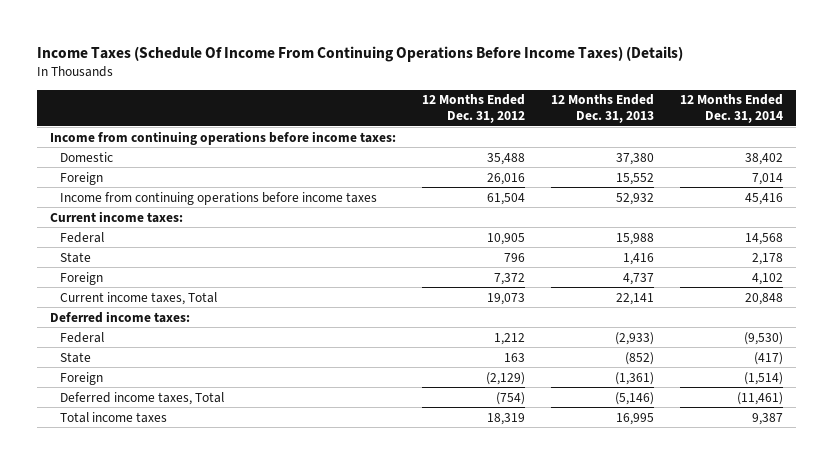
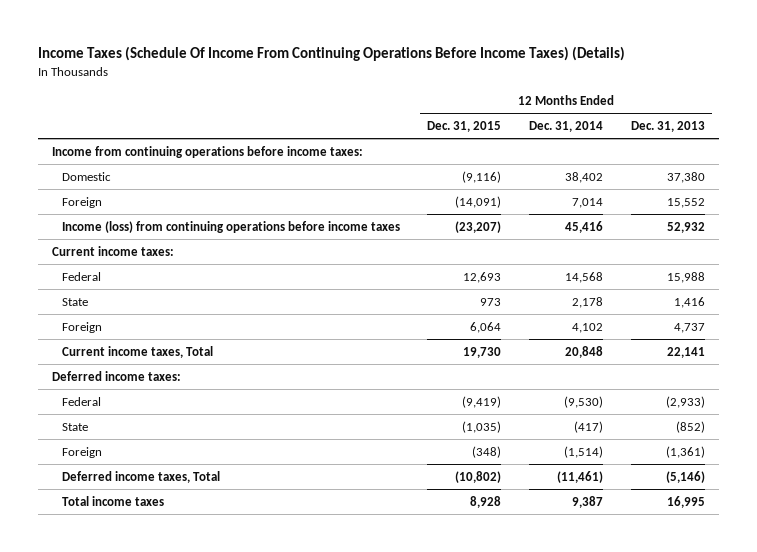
[421,94,525,124] 12 Months Ended Dec. 31, 2012 -> none
none -> [427,120,502,132] Dec. 31, 2015
[59,191,377,205] Income from continuing operations before income taxes -> [61,220,400,233] Income (loss) from continuing operations before income taxes

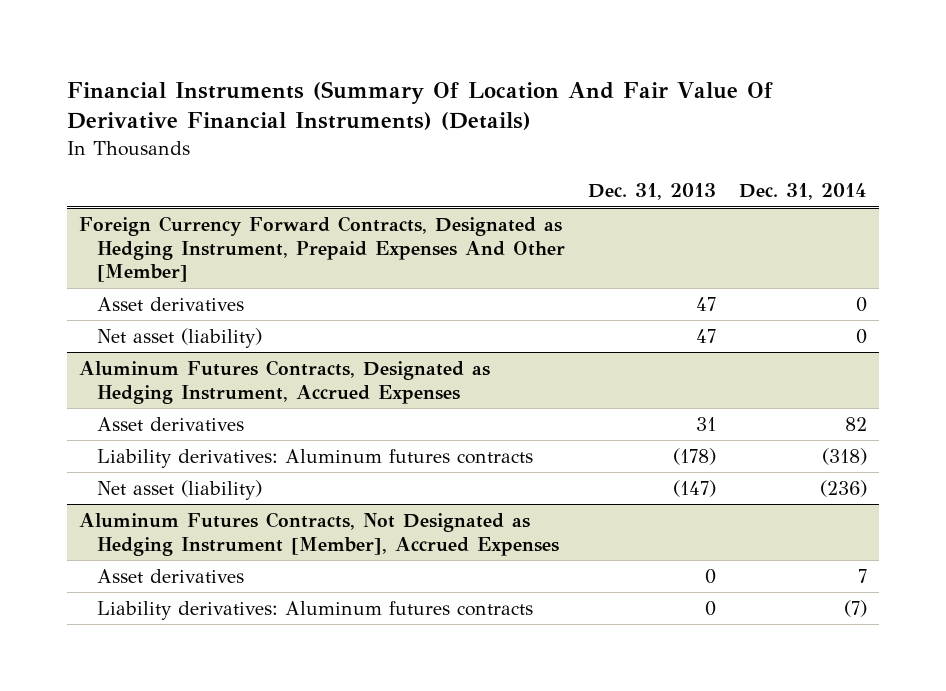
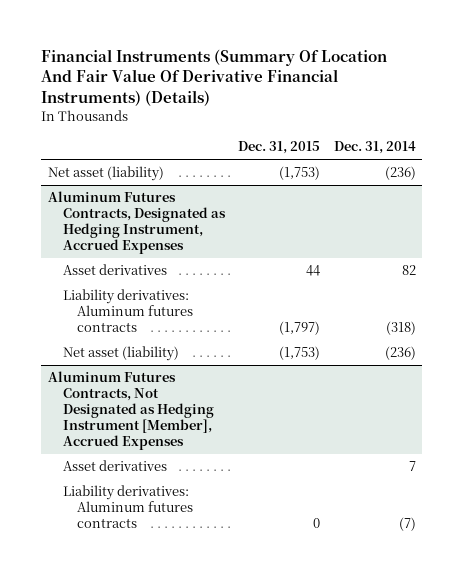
[588,183,717,201] Dec. 31, 2013 -> none
none -> [238,141,321,155] Dec. 31, 2015
[79,215,565,283] Foreign Currency Forward Contracts, Designated as Hedging Instrument, Prepaid Expenses And Other [Member] -> none
[96,296,244,311] Asset derivatives -> none
[856,328,868,344] 0 -> [384,166,416,181] (236)

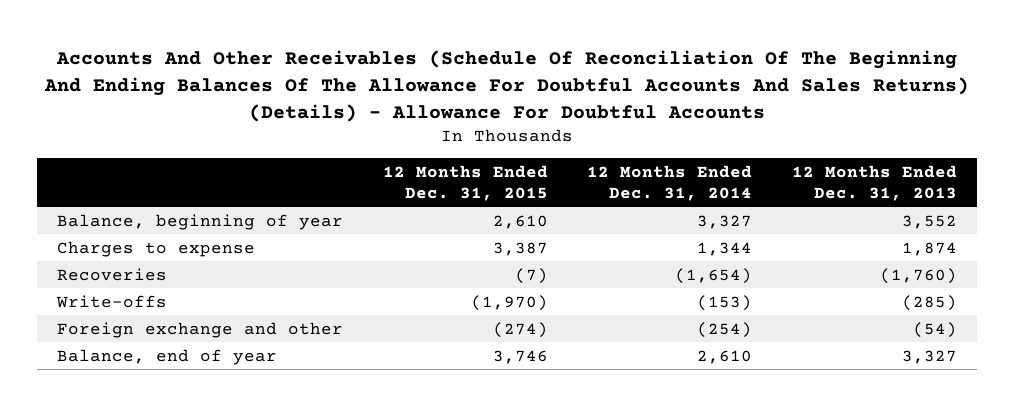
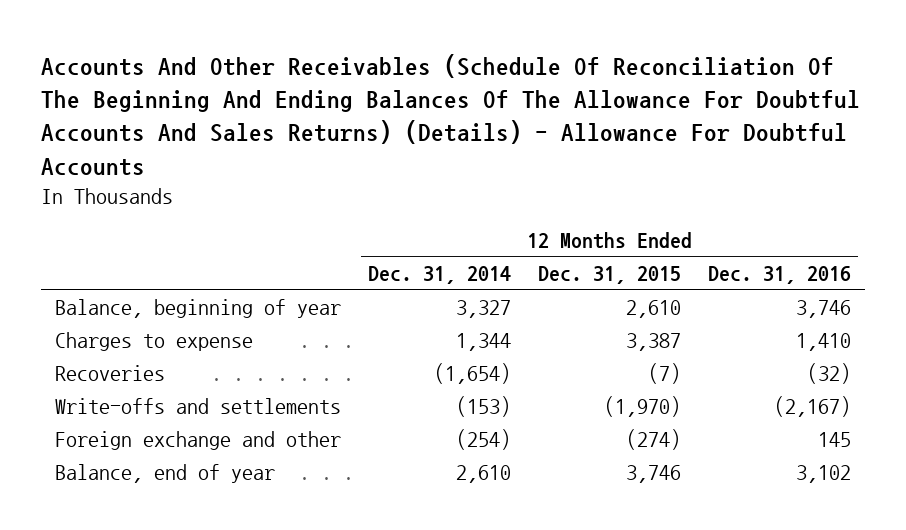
[791,164,957,201] 12 Months Ended Dec. 31, 2013 -> none
none -> [708,266,852,285] Dec. 31, 2016
[56,294,168,308] Write-offs -> [54,398,341,415] Write-offs and settlements

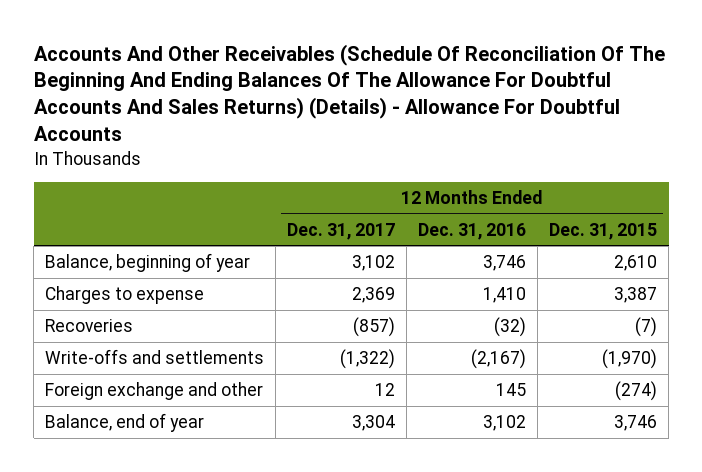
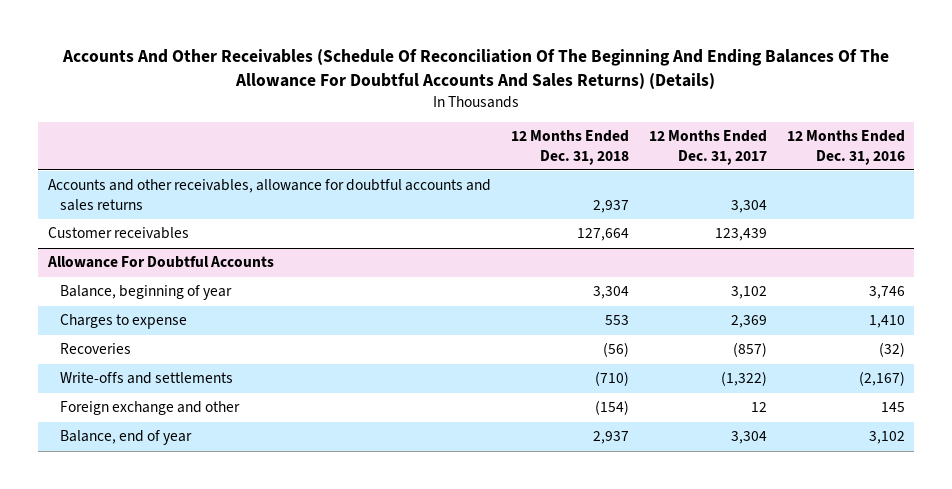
[33,43,665,142] Accounts And Other Receivables (Schedule Of Reconciliation Of The Beginning And Ending Balances Of The Allowance For Doubtful Accounts And Sales Returns) (Details) - Allowance For Doubtful Accounts -> [62,48,890,89] Accounts And Other Receivables (Schedule Of Reconciliation Of The Beginning And Ending Balances Of The Allowance For Doubtful Accounts And Sales Returns) (Details)
[549,222,658,240] Dec. 31, 2015 -> none
none -> [510,130,629,165] 12 Months Ended Dec. 31, 2018
none -> [47,179,491,211] Accounts and other receivables, allowance for doubtful accounts and sales returns
none -> [47,227,189,240] Customer receivables
none -> [46,256,274,269] Allowance For Doubtful Accounts

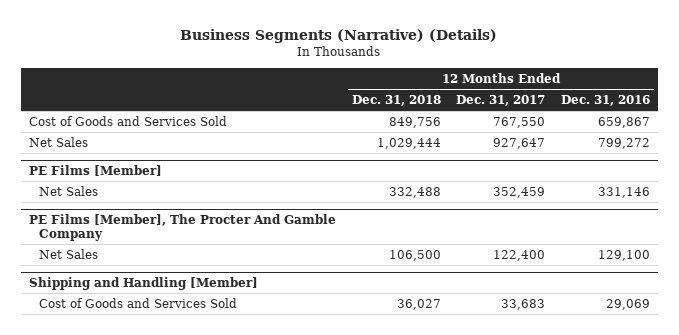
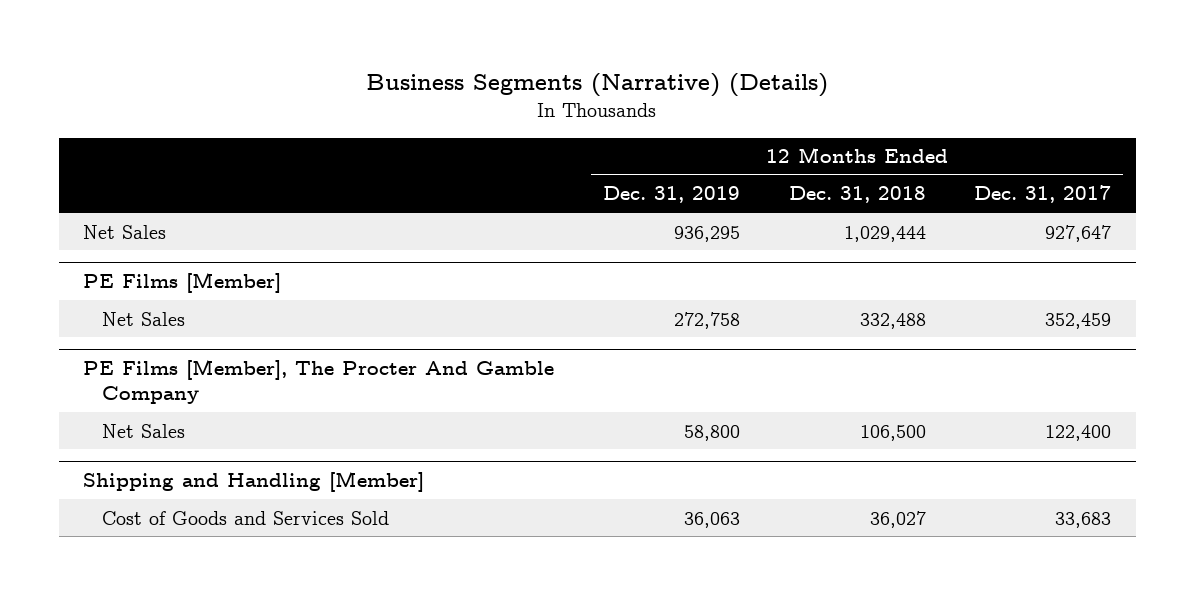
[561,95,651,107] Dec. 31, 2016 -> none
none -> [602,186,740,204] Dec. 31, 2019
[28,115,227,126] Cost of Goods and Services Sold -> none

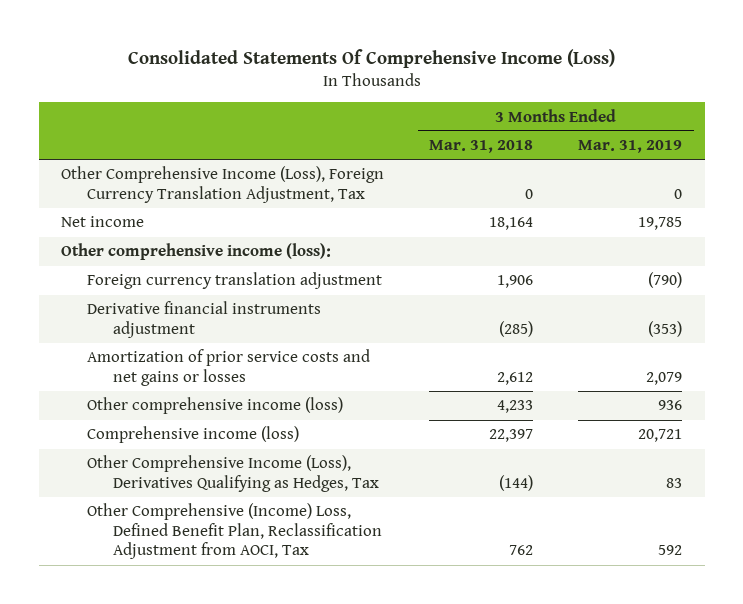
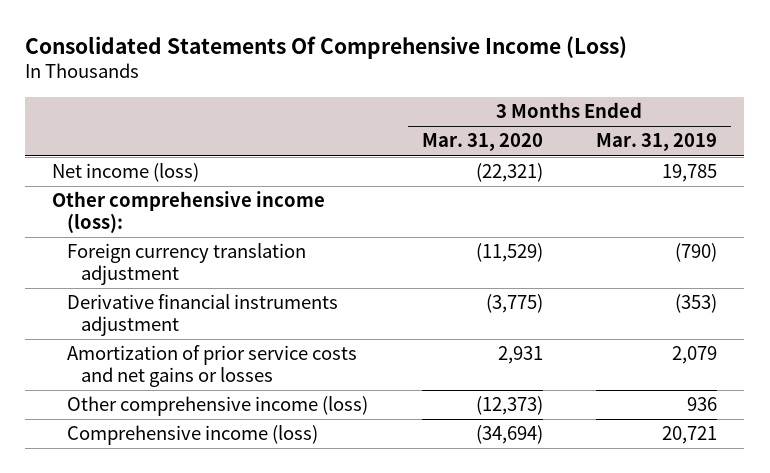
[429,140,534,154] Mar. 31, 2018 -> none
none -> [421,133,543,152] Mar. 31, 2020
[61,166,385,203] Other Comprehensive Income (Loss), Foreign Currency Translation Adjustment, Tax -> none
[61,216,145,228] Net income -> [52,163,200,183] Net income (loss)
[86,455,379,492] Other Comprehensive Income (Loss), Derivatives Qualifying as Hedges, Tax -> none
[86,503,382,560] Other Comprehensive (Income) Loss, Defined Benefit Plan, Reclassification Adjustment from AOCI, Tax -> none

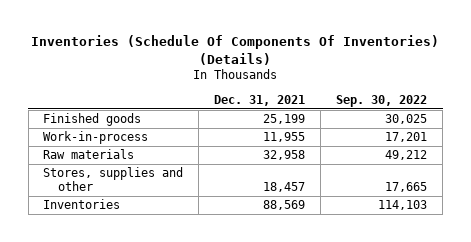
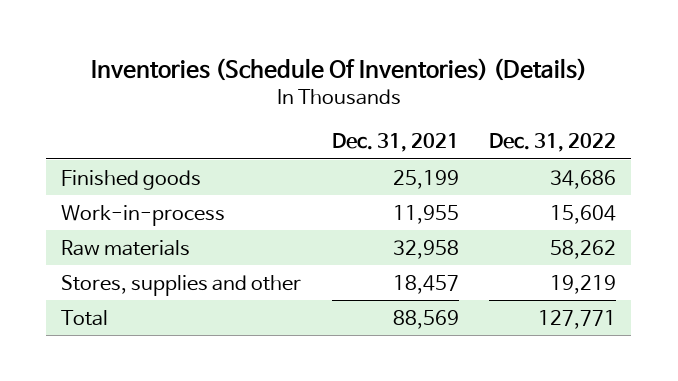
[31,34,440,65] Inventories (Schedule Of Components Of Inventories) (Details) -> [90,57,587,81] Inventories (Schedule Of Inventories) (Details)
[336,94,428,107] Sep. 30, 2022 -> none
none -> [489,133,617,153] Dec. 31, 2022
[43,199,121,210] Inventories -> [61,309,109,326] Total

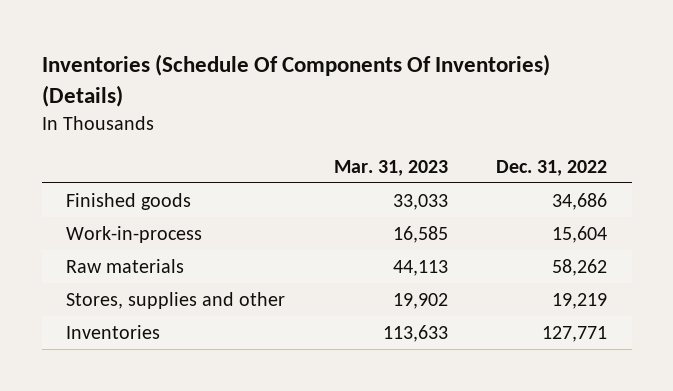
[90,57,587,81] Inventories (Schedule Of Inventories) (Details) -> [41,54,550,108] Inventories (Schedule Of Components Of Inventories) (Details)
[331,133,459,153] Dec. 31, 2021 -> none
none -> [333,159,448,176] Mar. 31, 2023
[61,309,109,326] Total -> [65,324,160,339] Inventories

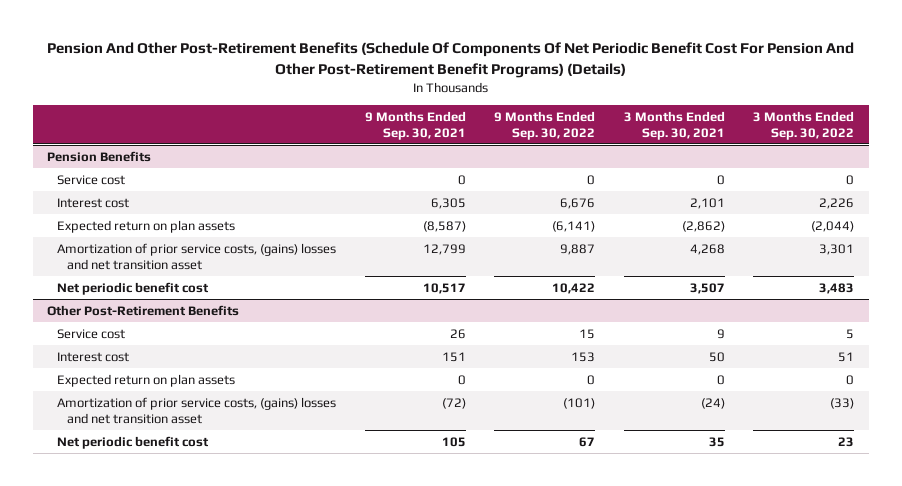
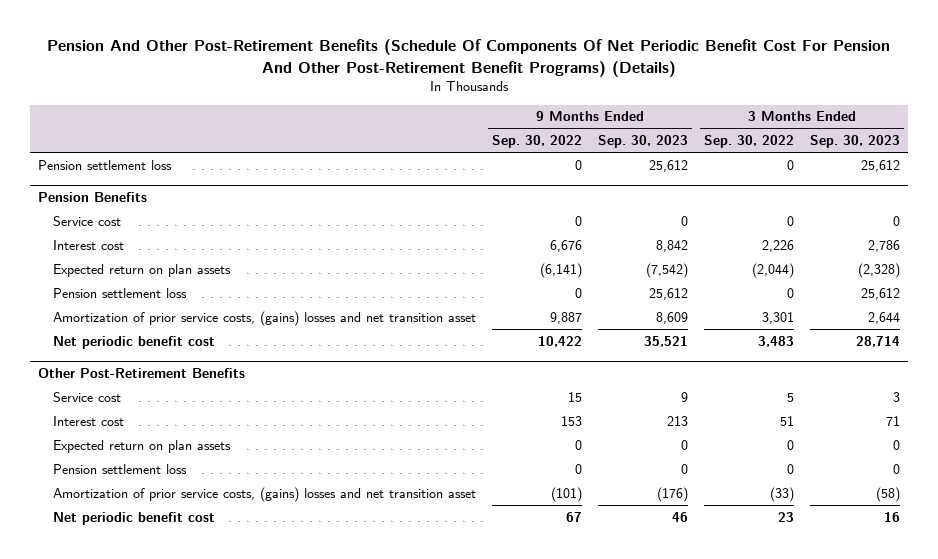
[364,110,466,140] 9 Months Ended Sep. 30, 2021 -> none
[623,110,725,140] 3 Months Ended Sep. 30, 2021 -> none
none -> [598,135,689,149] Sep. 30, 2023
none -> [809,135,900,149] Sep. 30, 2023
none -> [38,159,173,170] Pension settlement loss
none -> [53,287,188,298] Pension settlement loss
none -> [53,463,188,474] Pension settlement loss

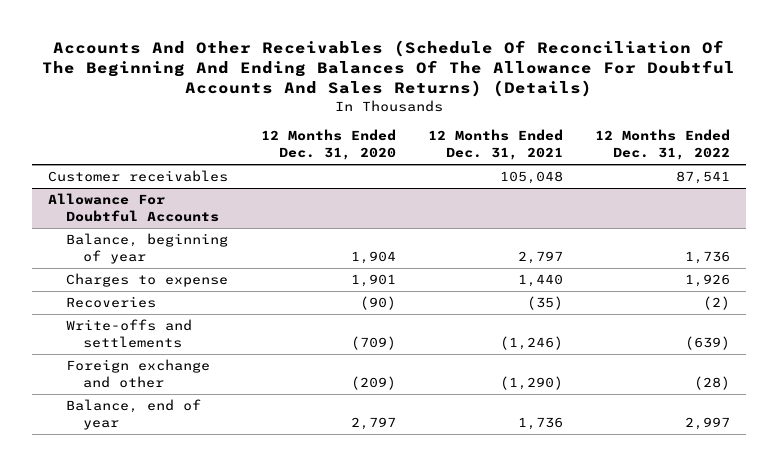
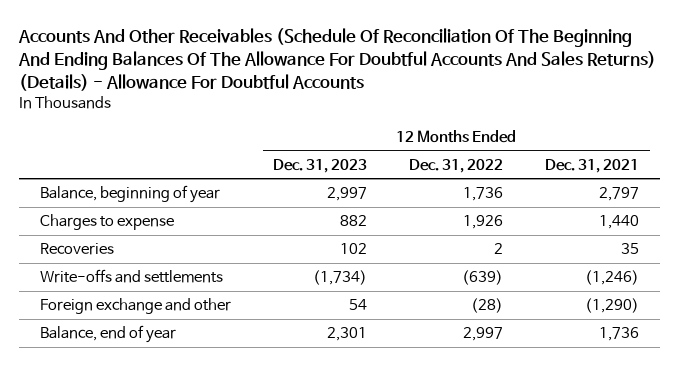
[42,39,736,98] Accounts And Other Receivables (Schedule Of Reconciliation Of The Beginning And Ending Balances Of The Allowance For Doubtful Accounts And Sales Returns) (Details) -> [18,28,657,92] Accounts And Other Receivables (Schedule Of Reconciliation Of The Beginning And Ending Balances Of The Allowance For Doubtful Accounts And Sales Returns) (Details) - Allowance For Doubtful Accounts
[260,129,396,161] 12 Months Ended Dec. 31, 2020 -> none
none -> [273,158,368,173] Dec. 31, 2023
[48,170,229,183] Customer receivables -> none
[48,193,219,222] Allowance For Doubtful Accounts -> none
[526,296,563,311] (35) -> [621,243,640,255] 35
[702,296,730,311] (2) -> [494,243,504,255] 2

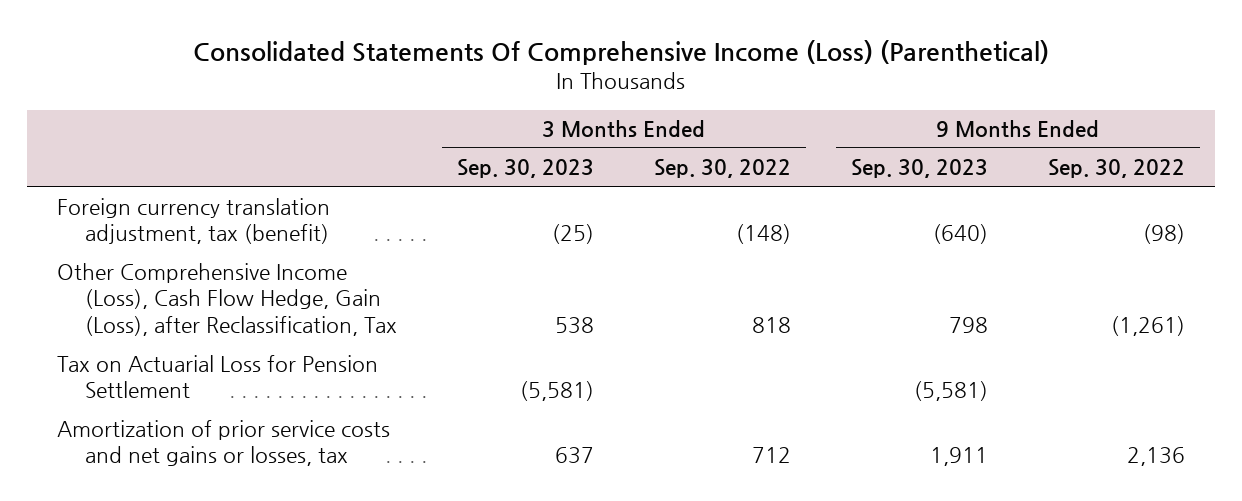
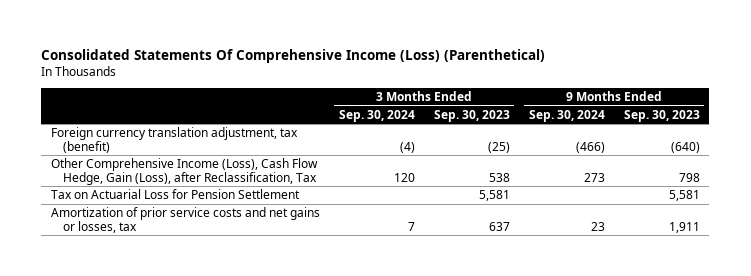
[653,159,791,179] Sep. 30, 2022 -> none
[1047,159,1185,179] Sep. 30, 2022 -> none
none -> [338,109,415,122] Sep. 30, 2024
none -> [528,109,605,122] Sep. 30, 2024
[519,381,594,402] (5,581) -> [478,190,510,202] 5,581
[913,381,988,402] (5,581) -> [668,190,700,202] 5,581

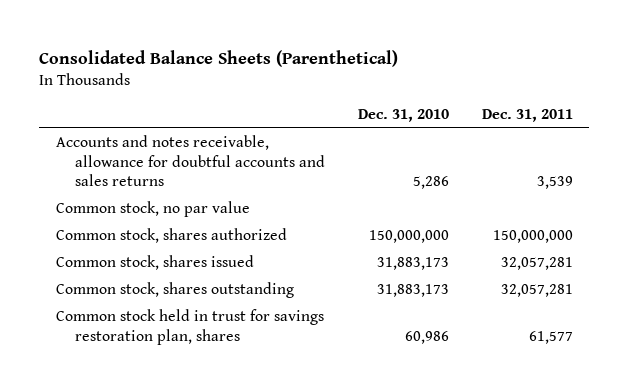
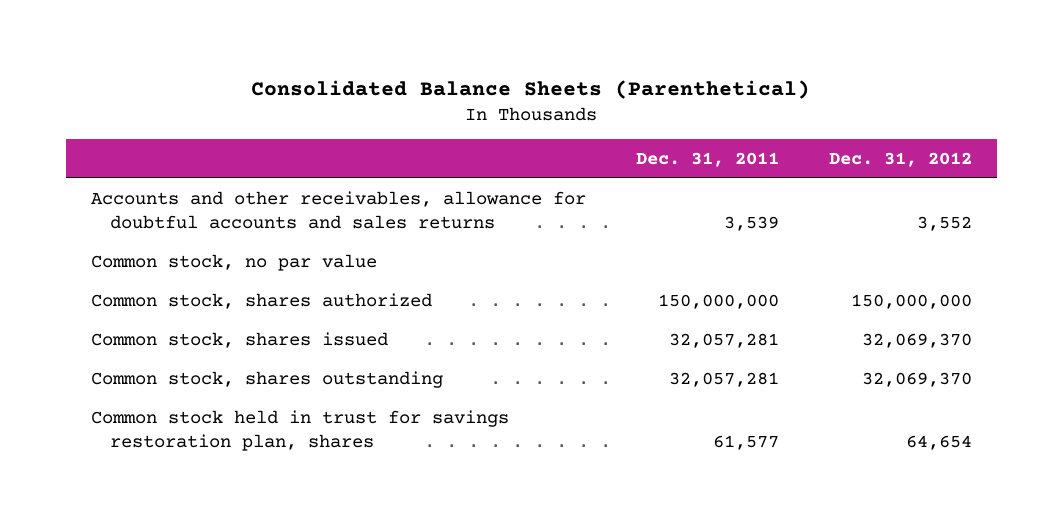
[357,109,449,123] Dec. 31, 2010 -> none
none -> [828,152,972,168] Dec. 31, 2012
[55,135,325,187] Accounts and notes receivable, allowance for doubtful accounts and sales returns -> [90,190,586,230] Accounts and other receivables, allowance for doubtful accounts and sales returns

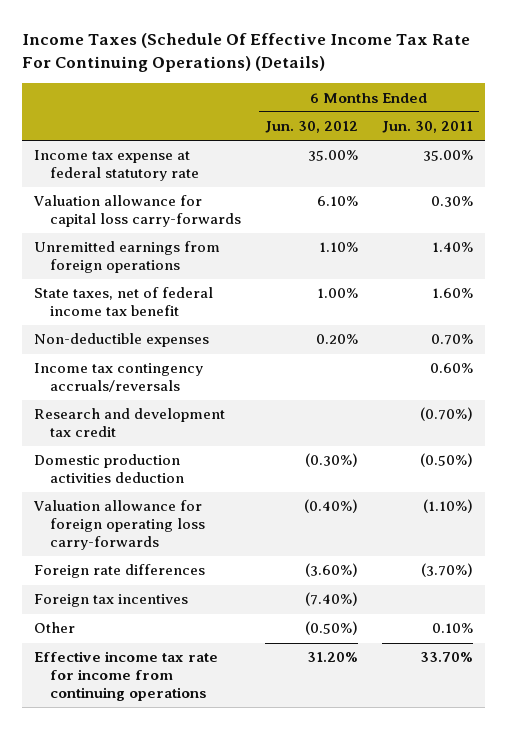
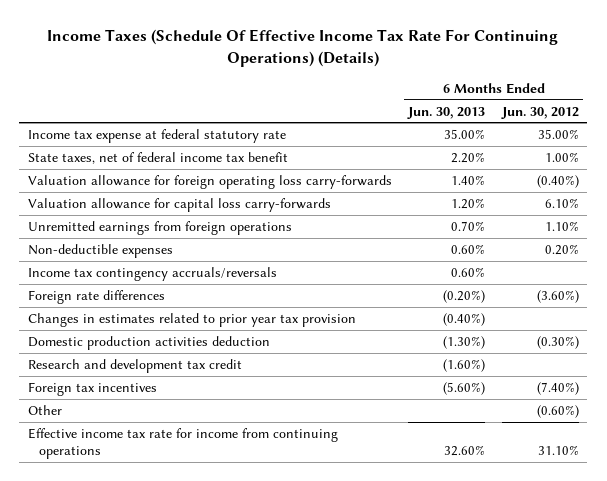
[381,121,473,134] Jun. 30, 2011 -> none
none -> [407,106,486,119] Jun. 30, 2013
[34,287,214,317] State taxes, net of federal income tax benefit -> [27,151,288,164] State taxes, net of federal income tax benefit
[33,500,206,551] Valuation allowance for foreign operating loss carry-forwards -> [27,174,392,189] Valuation allowance for foreign operating loss carry-forwards
none -> [27,312,356,327] Changes in estimates related to prior year tax provision
[34,454,185,484] Domestic production activities deduction -> [27,335,270,350] Domestic production activities deduction
[34,408,226,438] Research and development tax credit -> [27,358,242,373] Research and development tax credit
[305,621,359,636] (0.50%) -> [536,404,579,418] (0.60%)
[307,652,359,663] 31.20% -> [537,445,579,456] 31.10%

